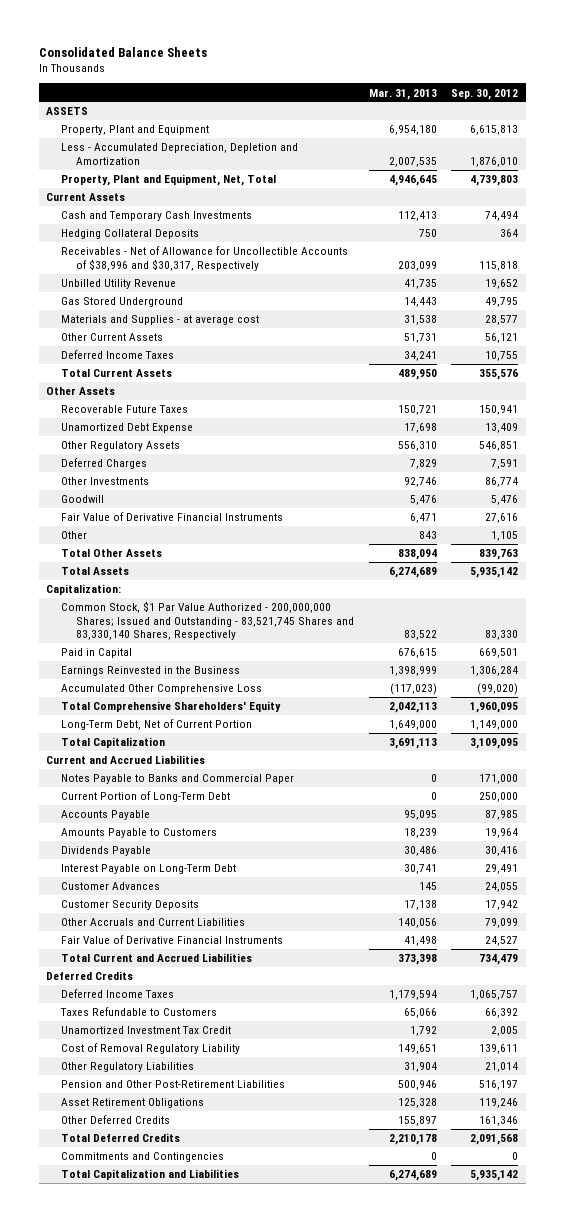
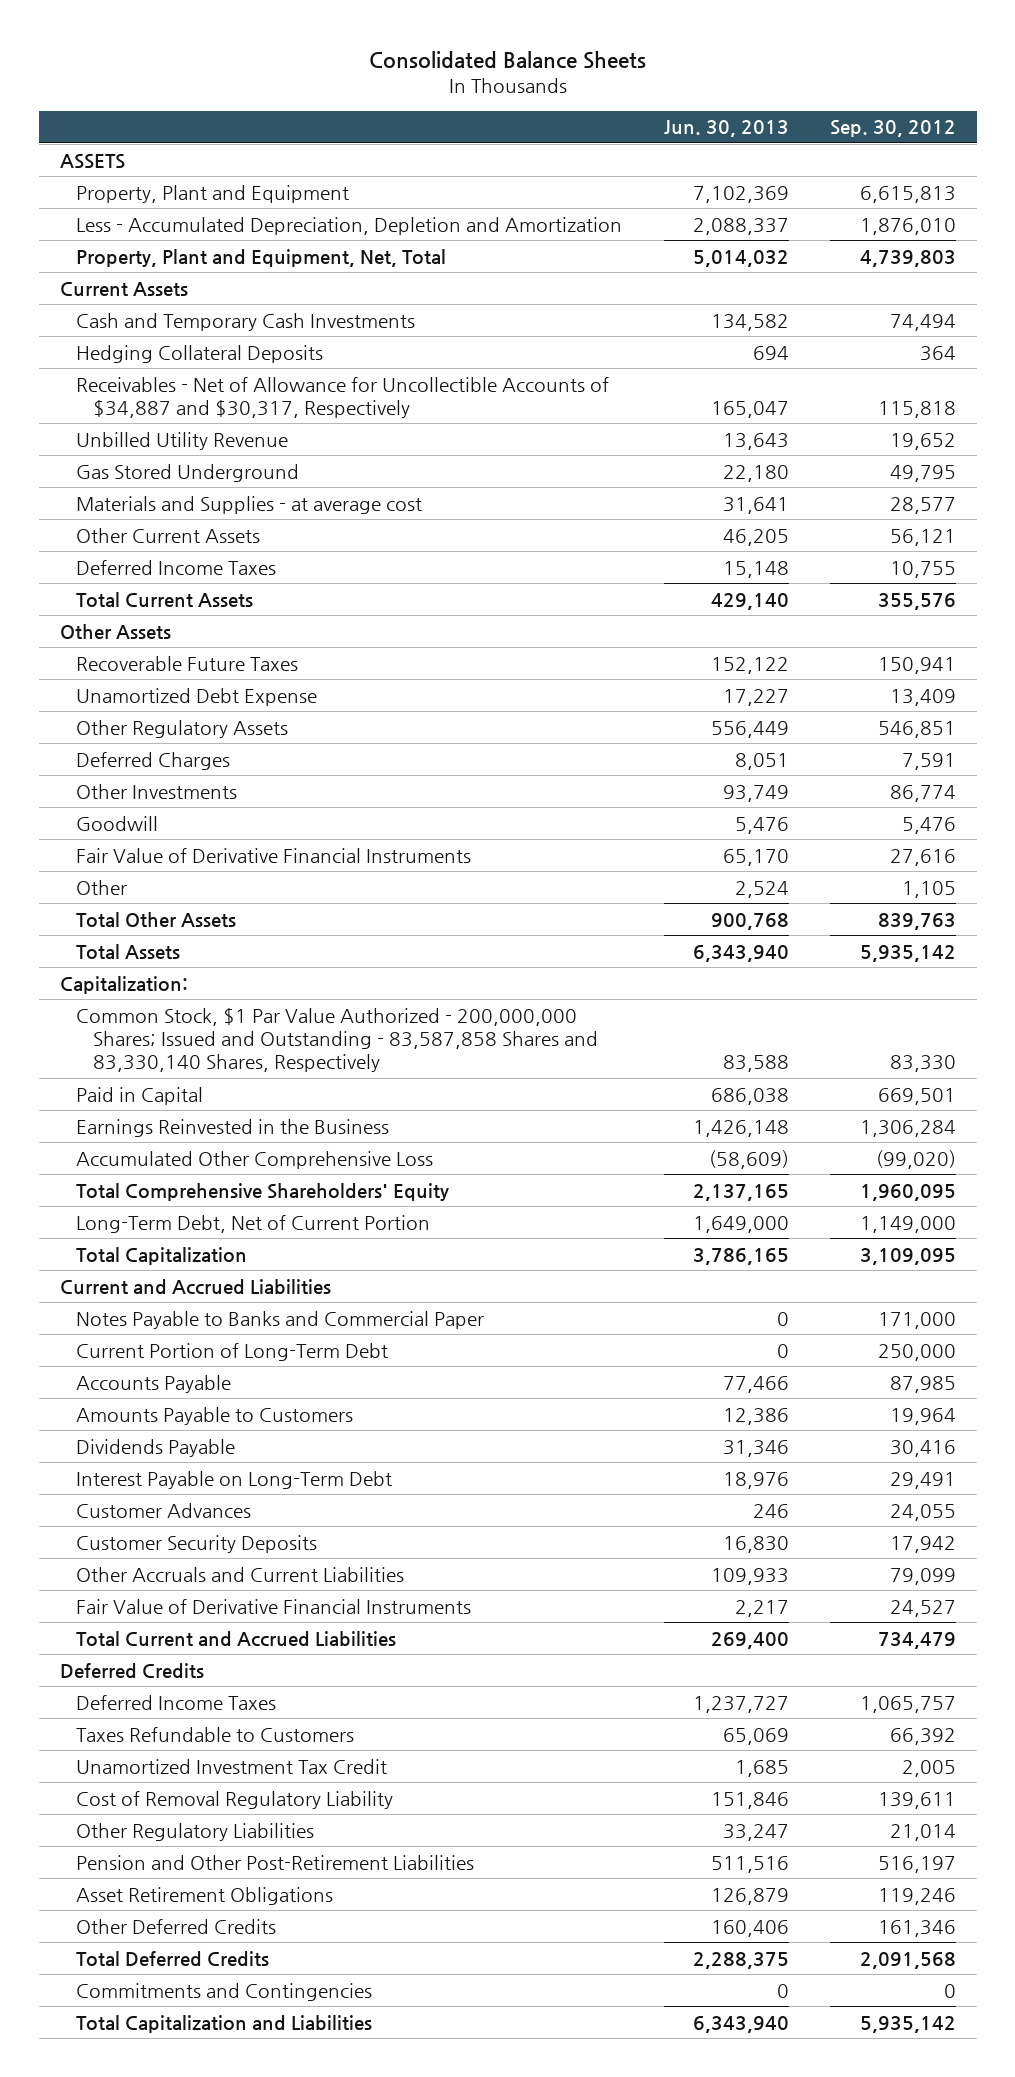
[368,88,437,100] Mar. 31, 2013 -> none
none -> [663,120,789,138] Jun. 30, 2013
[61,246,349,271] Receivables - Net of Allowance for Uncollectible Accounts of $38,996 and $30,317, Respectively -> [76,376,610,418] Receivables - Net of Allowance for Uncollectible Accounts of $34,887 and $30,317, Respectively
[61,601,355,641] Common Stock, $1 Par Value Authorized - 200,000,000 Shares; Issued and Outstanding - 83,521,745 Shares and 83,330,140 Shares, Respectively -> [76,1007,599,1073] Common Stock, $1 Par Value Authorized - 200,000,000 Shares; Issued and Outstanding - 83,587,858 Shares and 83,330,140 Shares, Respectively

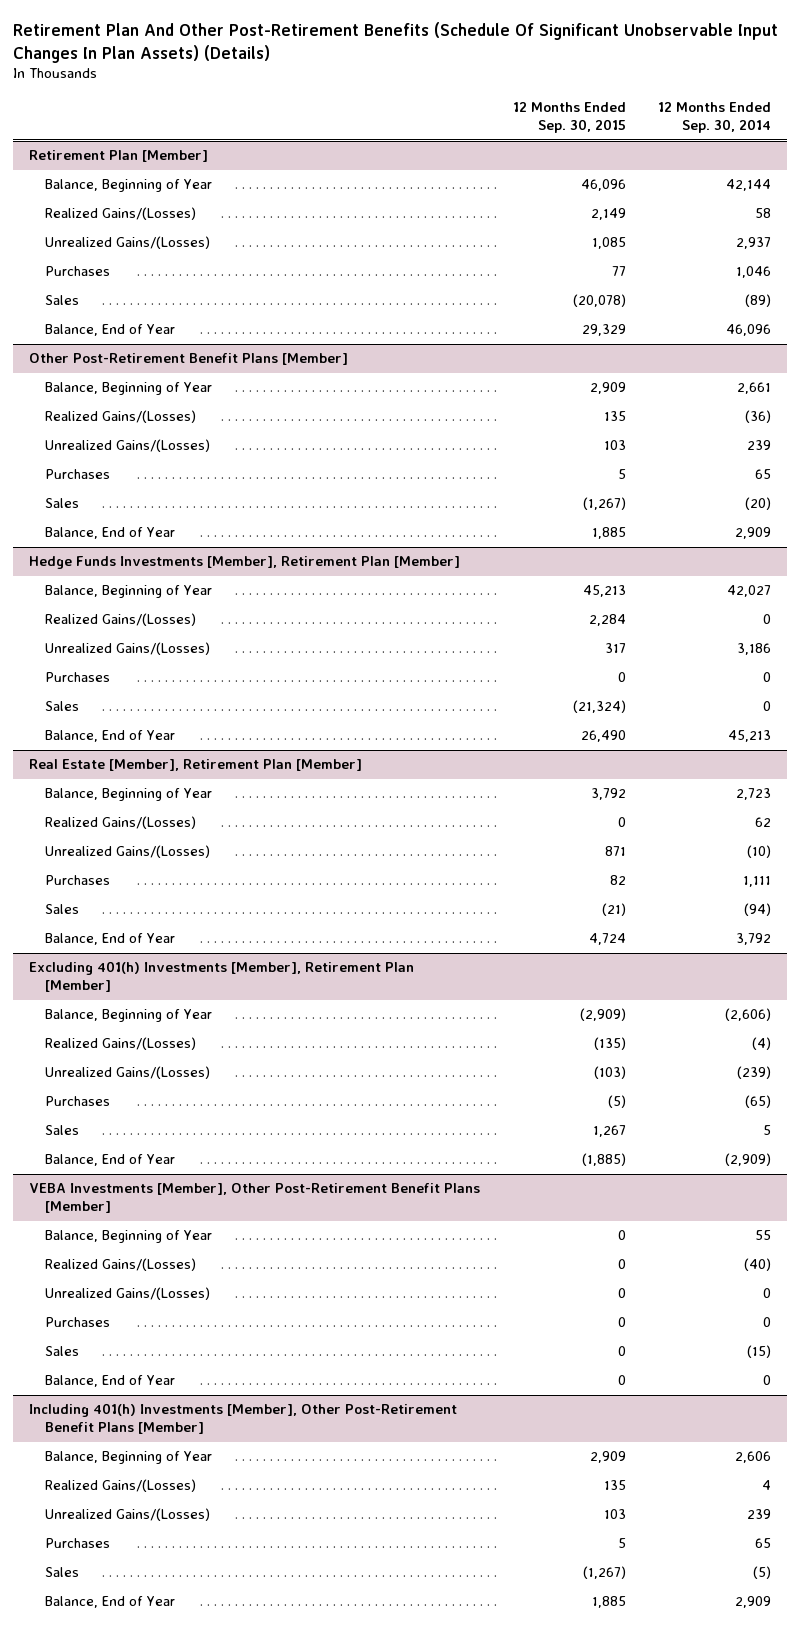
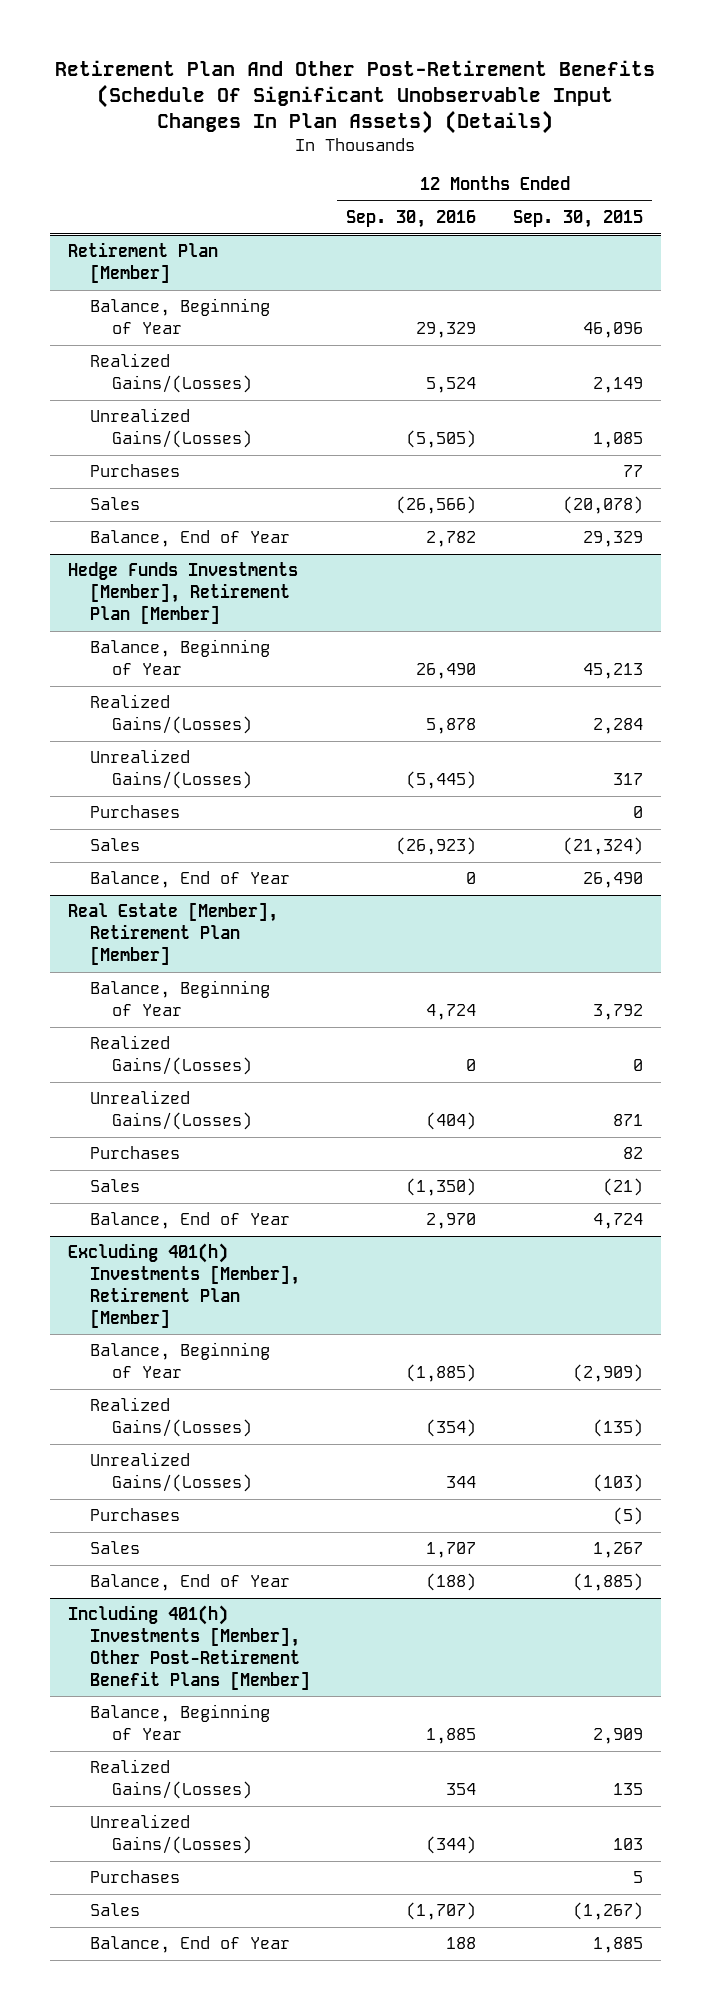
[658,102,772,134] 12 Months Ended Sep. 30, 2014 -> none
none -> [346,210,477,229] Sep. 30, 2016
[29,353,349,366] Other Post-Retirement Benefit Plans [Member] -> none
[44,382,212,396] Balance, Beginning of Year -> none
[44,410,196,424] Realized Gains/(Losses) -> none
[44,439,210,453] Unrealized Gains/(Losses) -> none
[44,469,110,480] Purchases -> none
[44,498,79,509] Sales -> none
[44,527,175,540] Balance, End of Year -> none
[29,1183,481,1214] VEBA Investments [Member], Other Post-Retirement Benefit Plans [Member] -> none
[44,1230,212,1244] Balance, Beginning of Year -> none
[44,1258,196,1272] Realized Gains/(Losses) -> none
[44,1287,210,1301] Unrealized Gains/(Losses) -> none
[44,1317,110,1328] Purchases -> none
[44,1346,79,1357] Sales -> none
[44,1375,175,1388] Balance, End of Year -> none

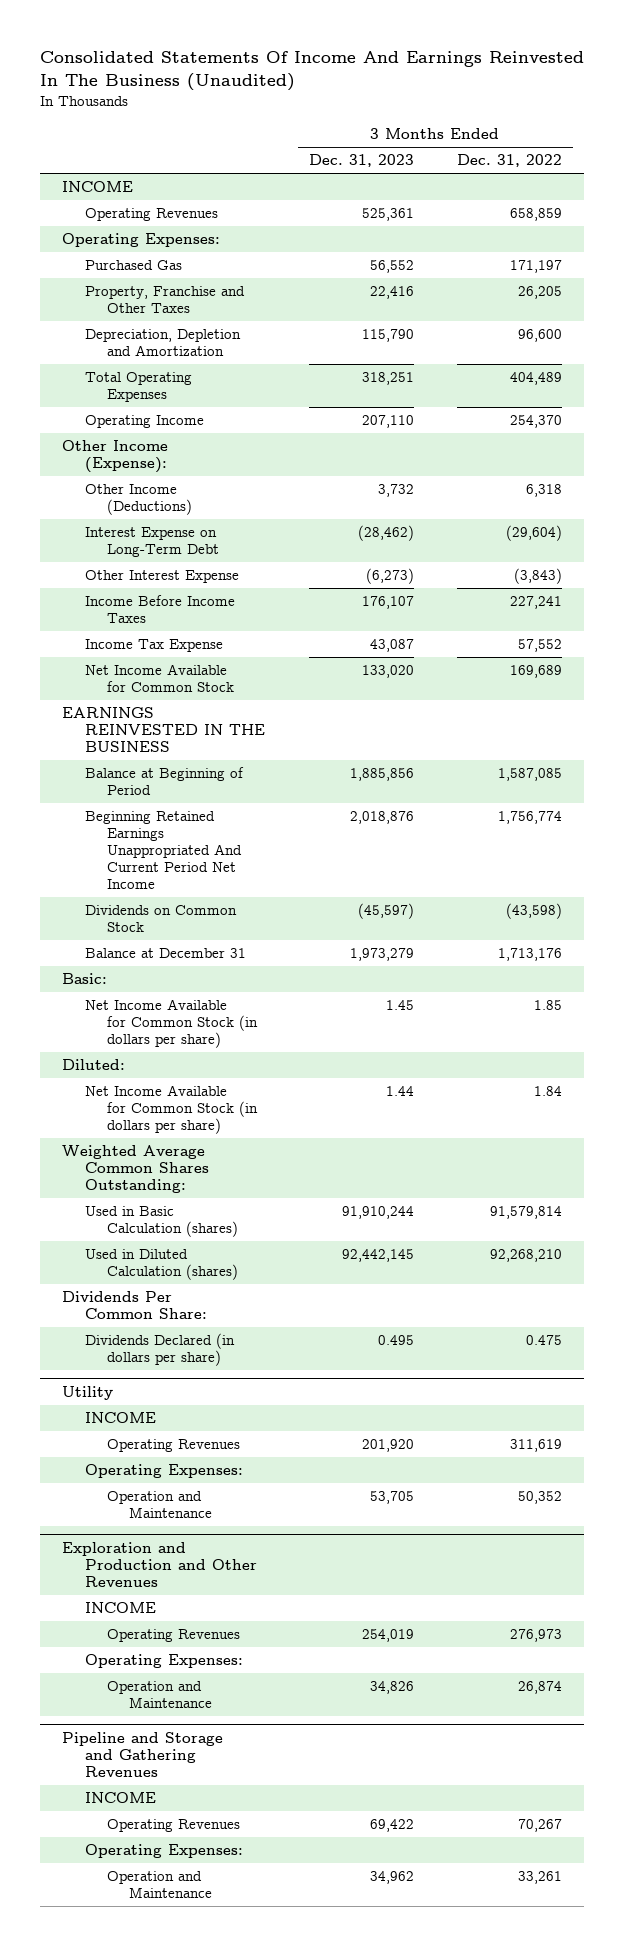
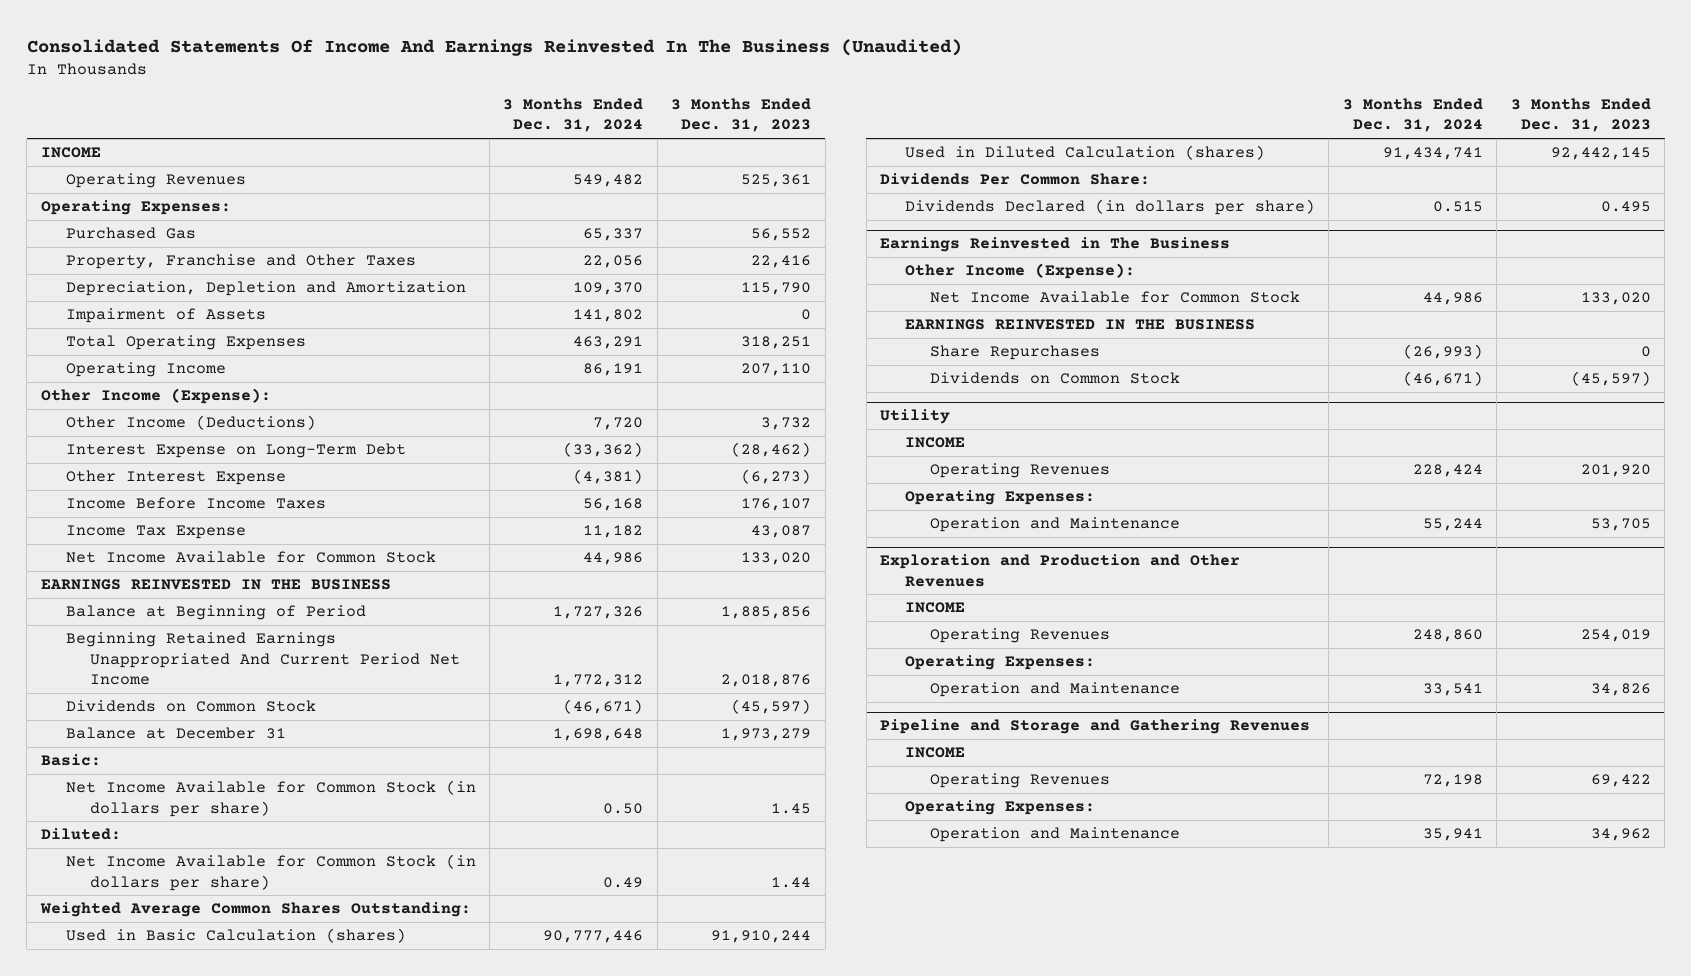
[457,154,563,168] Dec. 31, 2022 -> none
none -> [503,97,644,133] 3 Months Ended Dec. 31, 2024
none -> [65,308,266,324] Impairment of Assets
none -> [880,237,1231,253] Earnings Reinvested in The Business
none -> [904,263,1135,280] Other Income (Expense):
none -> [929,291,1300,304] Net Income Available for Common Stock
none -> [904,319,1255,331] EARNINGS REINVESTED IN THE BUSINESS
none -> [929,345,1100,361] Share Repurchases
none -> [929,372,1180,385] Dividends on Common Stock

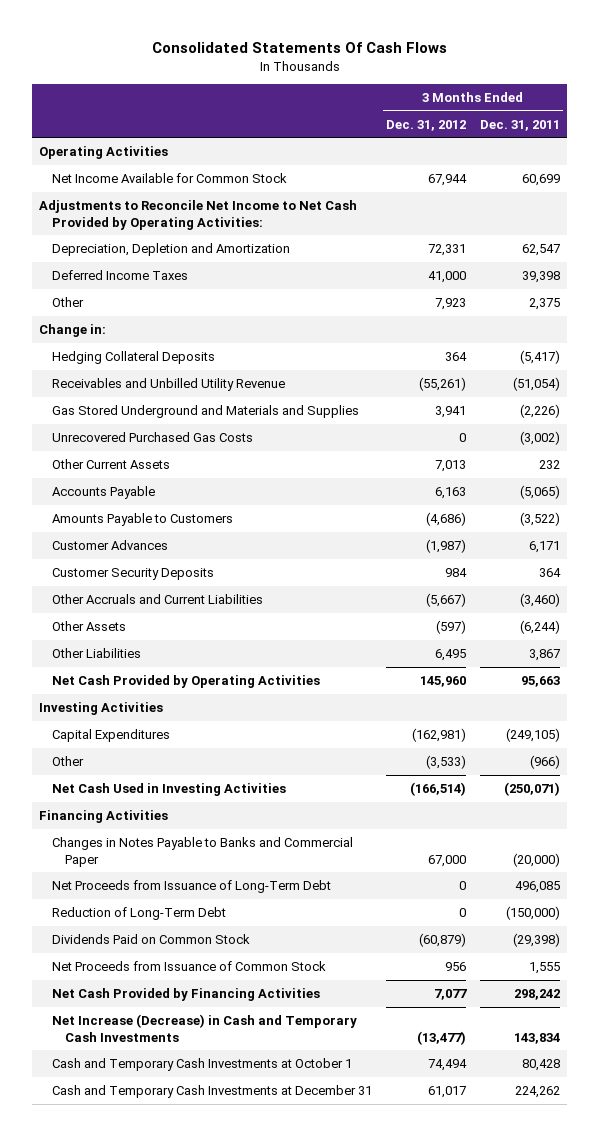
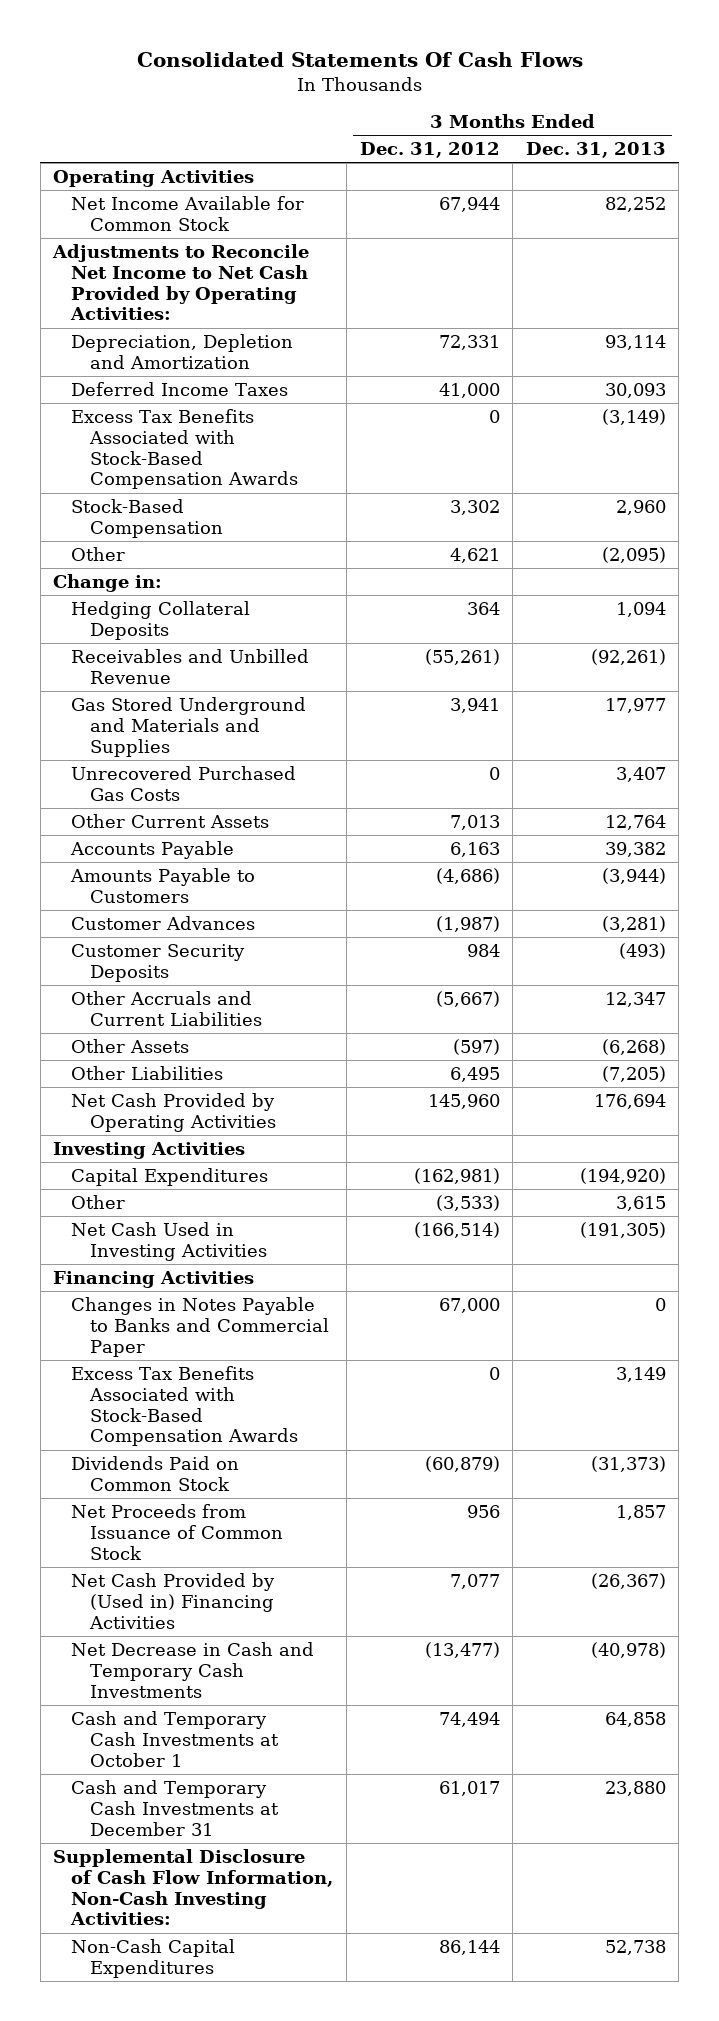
[480,119,561,131] Dec. 31, 2011 -> none
none -> [525,141,666,158] Dec. 31, 2013
none -> [71,408,298,490] Excess Tax Benefits Associated with Stock-Based Compensation Awards
none -> [71,498,223,538] Stock-Based Compensation
[435,297,467,310] 7,923 -> [449,547,500,563] 4,621
[52,377,286,391] Receivables and Unbilled Utility Revenue -> [71,648,310,684] Receivables and Unbilled Revenue
[52,879,332,893] Net Proceeds from Issuance of Long-Term Debt -> none
[52,906,227,920] Reduction of Long-Term Debt -> none
none -> [71,1365,298,1447] Excess Tax Benefits Associated with Stock-Based Compensation Awards
[52,987,321,1001] Net Cash Provided by Financing Activities -> [71,1572,276,1629] Net Cash Provided by (Used in) Financing Activities
[52,1013,358,1042] Net Increase (Decrease) in Cash and Temporary Cash Investments -> [71,1641,315,1698] Net Decrease in Cash and Temporary Cash Investments
none -> [53,1848,334,1926] Supplemental Disclosure of Cash Flow Information, Non-Cash Investing Activities:
none -> [71,1938,236,1978] Non-Cash Capital Expenditures

